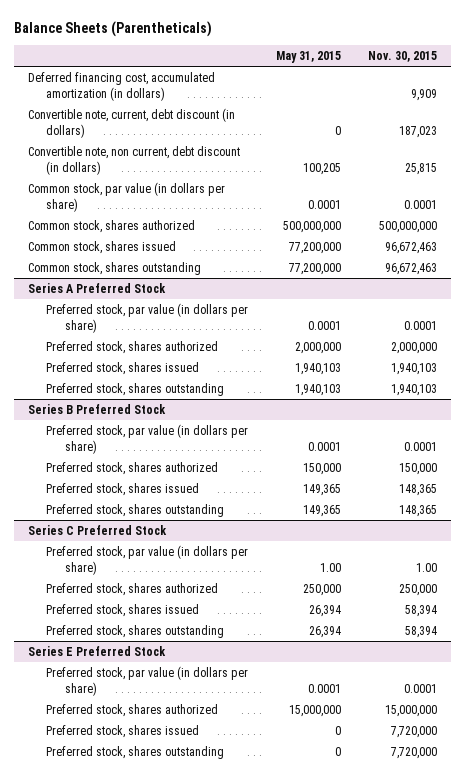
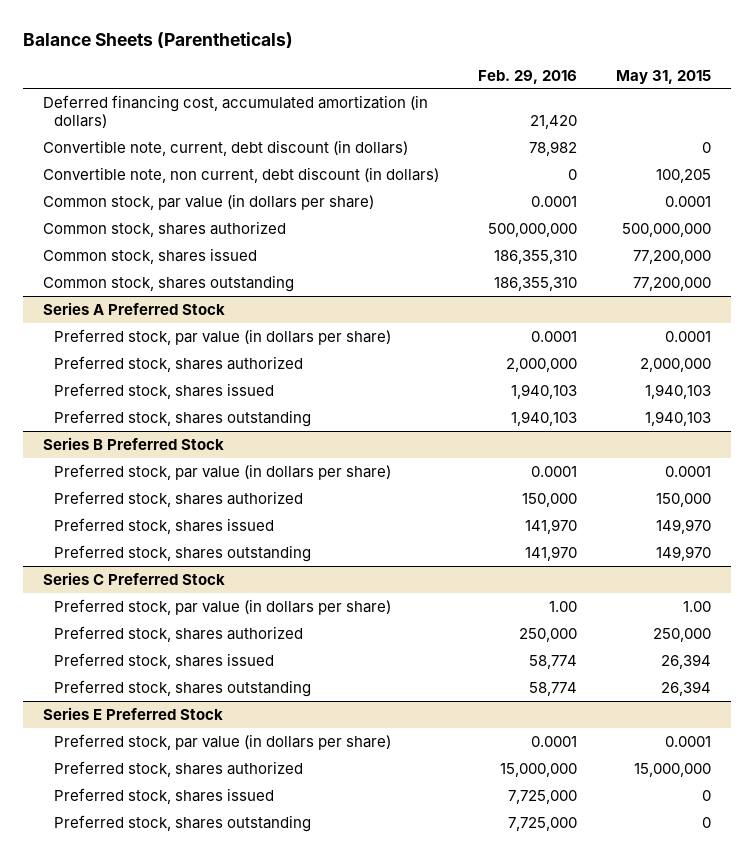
[368,51,438,63] Nov. 30, 2015 -> none
none -> [477,69,577,84] Feb. 29, 2016
[302,483,341,496] 149,365 -> [656,518,712,534] 149,970
[302,504,341,517] 149,365 -> [656,545,712,561] 149,970

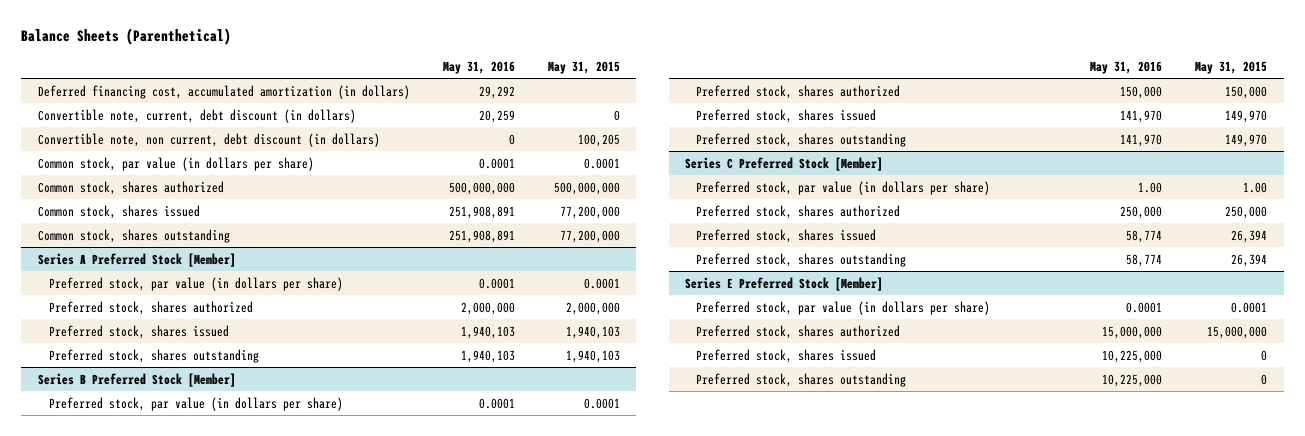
[22,32,293,49] Balance Sheets (Parentheticals) -> [21,28,232,46] Balance Sheets (Parenthetical)
[477,69,577,84] Feb. 29, 2016 -> none
none -> [442,60,515,74] May 31, 2016
[42,301,225,315] Series A Preferred Stock -> [37,252,236,267] Series A Preferred Stock [Member]
[42,436,224,450] Series B Preferred Stock -> [37,372,236,387] Series B Preferred Stock [Member]
[42,571,225,585] Series C Preferred Stock -> [685,156,884,171] Series C Preferred Stock [Member]
[42,706,223,720] Series E Preferred Stock -> [685,276,884,291] Series E Preferred Stock [Member]

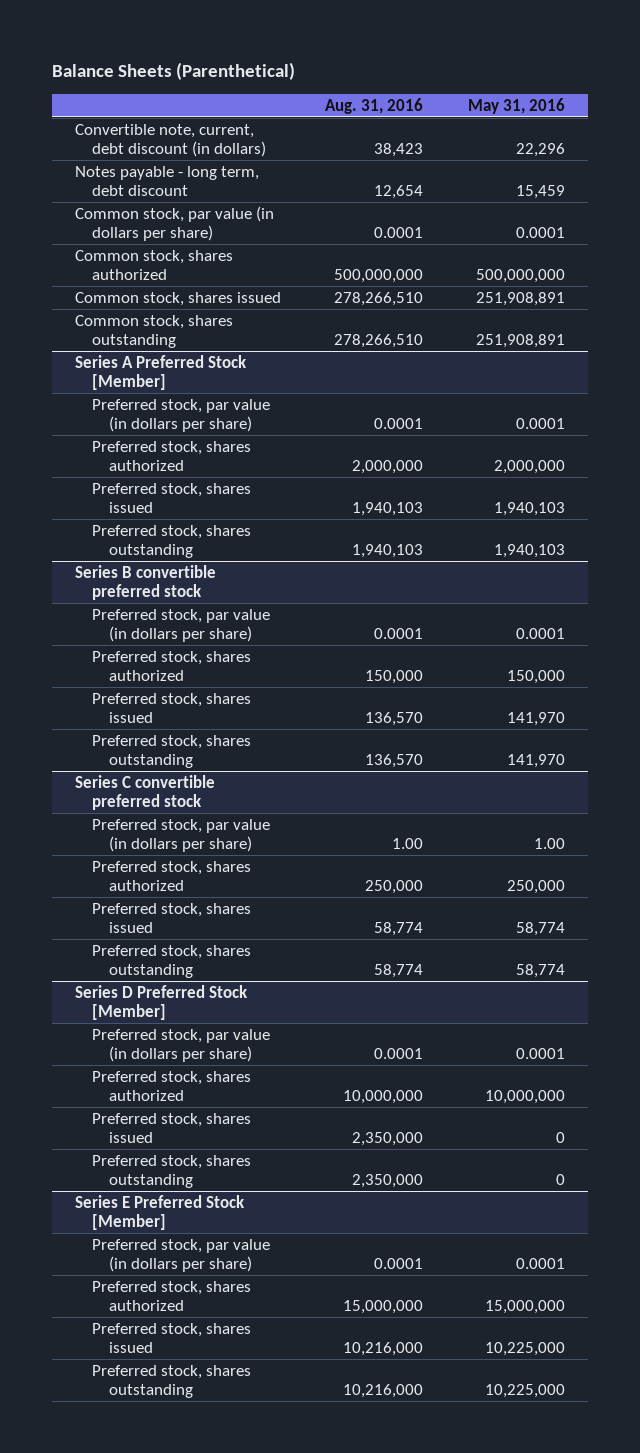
[547,60,620,74] May 31, 2015 -> none
none -> [325,97,424,114] Aug. 31, 2016
[37,84,410,99] Deferred financing cost, accumulated amortization (in dollars) -> none
[37,132,380,147] Convertible note, non current, debt discount (in dollars) -> none
[478,109,515,123] 20,259 -> [516,142,566,157] 22,296
none -> [74,165,259,196] Notes payable - long term, debt discount
[37,372,236,387] Series B Preferred Stock [Member] -> [74,564,216,600] Series B convertible preferred stock
[685,156,884,171] Series C Preferred Stock [Member] -> [74,774,215,810] Series C convertible preferred stock
none -> [74,984,248,1020] Series D Preferred Stock [Member]
none -> [91,1028,270,1062] Preferred stock, par value (in dollars per share)
none -> [91,1070,251,1101] Preferred stock, shares authorized
none -> [91,1112,251,1143] Preferred stock, shares issued
none -> [91,1154,251,1188] Preferred stock, shares outstanding

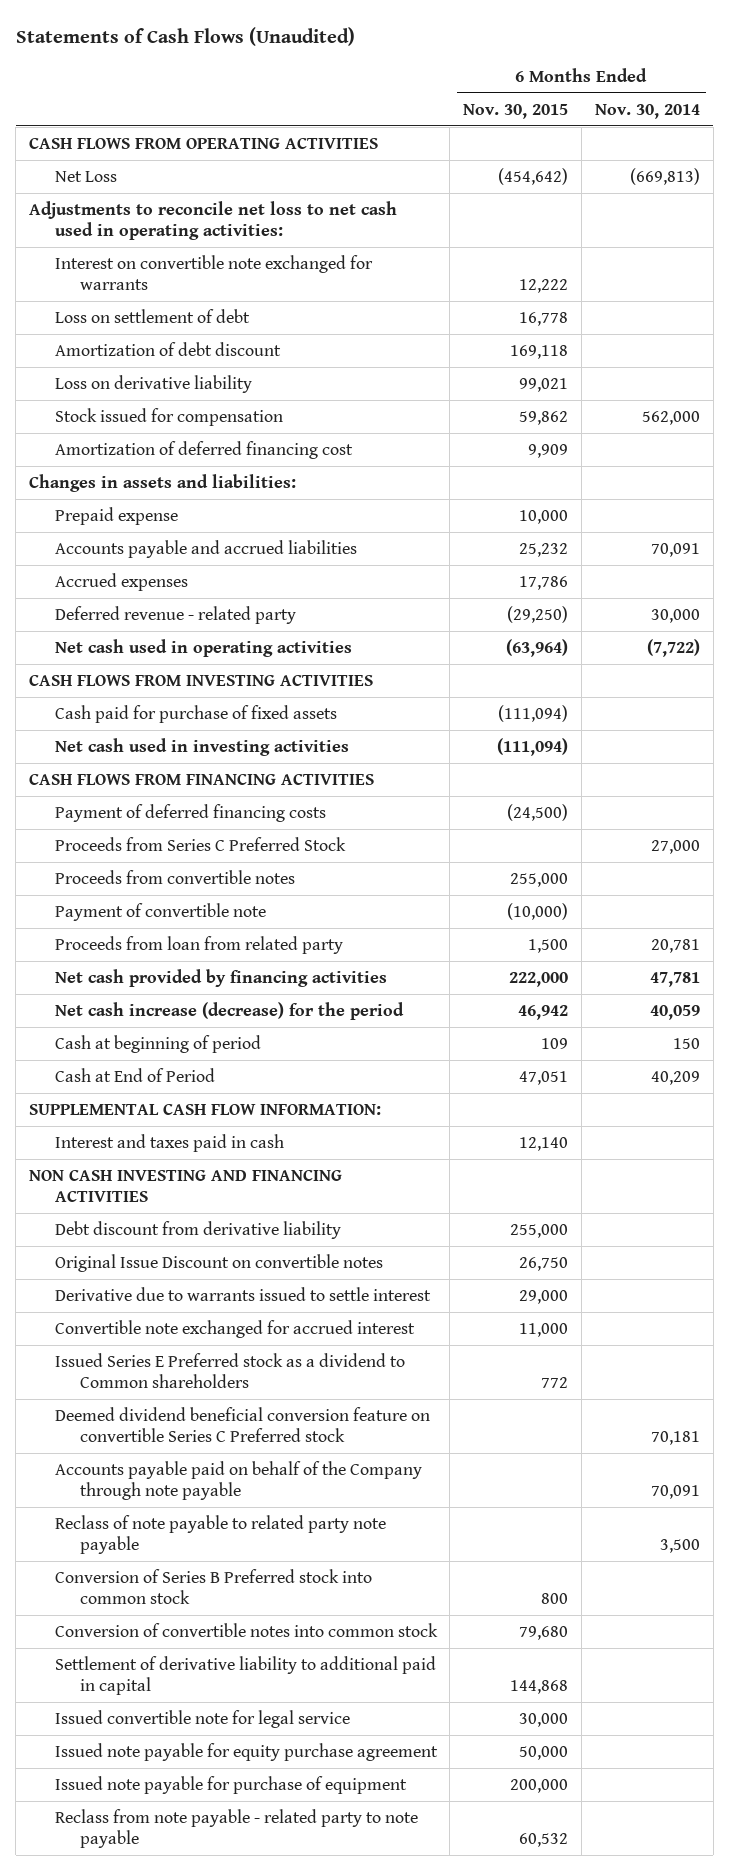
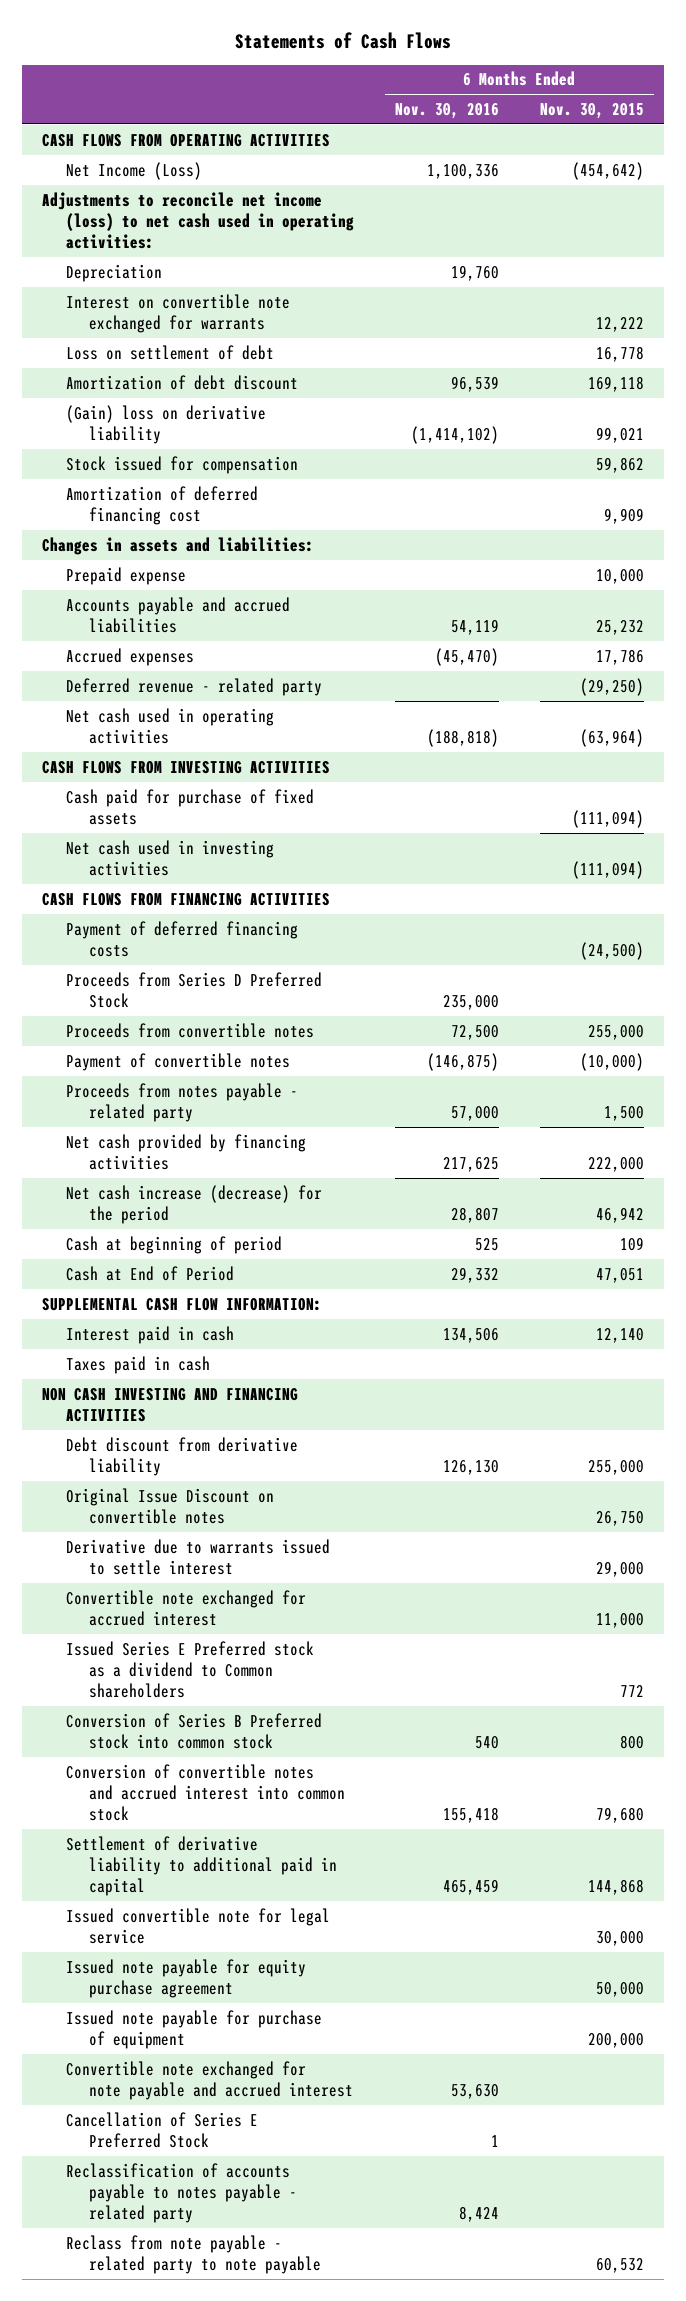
[15,26,355,46] Statements of Cash Flows (Unaudited) -> [234,31,451,49] Statements of Cash Flows
[594,103,700,119] Nov. 30, 2014 -> none
none -> [394,103,499,120] Nov. 30, 2016
[54,170,117,182] Net Loss -> [65,161,202,180] Net Income (Loss)
[28,200,397,241] Adjustments to reconcile net loss to net cash used in operating activities: -> [42,191,354,249] Adjustments to reconcile net income (loss) to net cash used in operating activities:
none -> [65,263,162,282] Depreciation
[54,374,252,393] Loss on derivative liability -> [65,404,266,444] (Gain) loss on derivative liability
[54,836,346,851] Proceeds from Series C Preferred Stock -> [65,971,322,1008] Proceeds from Series D Preferred Stock
[54,902,266,921] Payment of convertible note -> [65,1052,290,1071] Payment of convertible notes
[54,935,343,954] Proceeds from loan from related party -> [65,1082,298,1122] Proceeds from notes payable - related party
[54,1133,284,1152] Interest and taxes paid in cash -> [65,1325,234,1344] Interest paid in cash
none -> [65,1355,210,1374] Taxes paid in cash
[54,1406,430,1443] Deemed dividend beneficial conversion feature on convertible Series C Preferred stock -> none
[54,1460,422,1501] Accounts payable paid on behalf of the Company through note payable -> none
[54,1514,386,1555] Reclass of note payable to related party note payable -> none
[54,1622,438,1637] Conversion of convertible notes into common stock -> [65,1763,346,1821] Conversion of convertible notes and accrued interest into common stock
none -> [65,2060,354,2100] Convertible note exchanged for note payable and accrued interest
none -> [65,2111,258,2148] Cancellation of Series E Preferred Stock
none -> [65,2162,298,2223] Reclassification of accounts payable to notes payable - related party

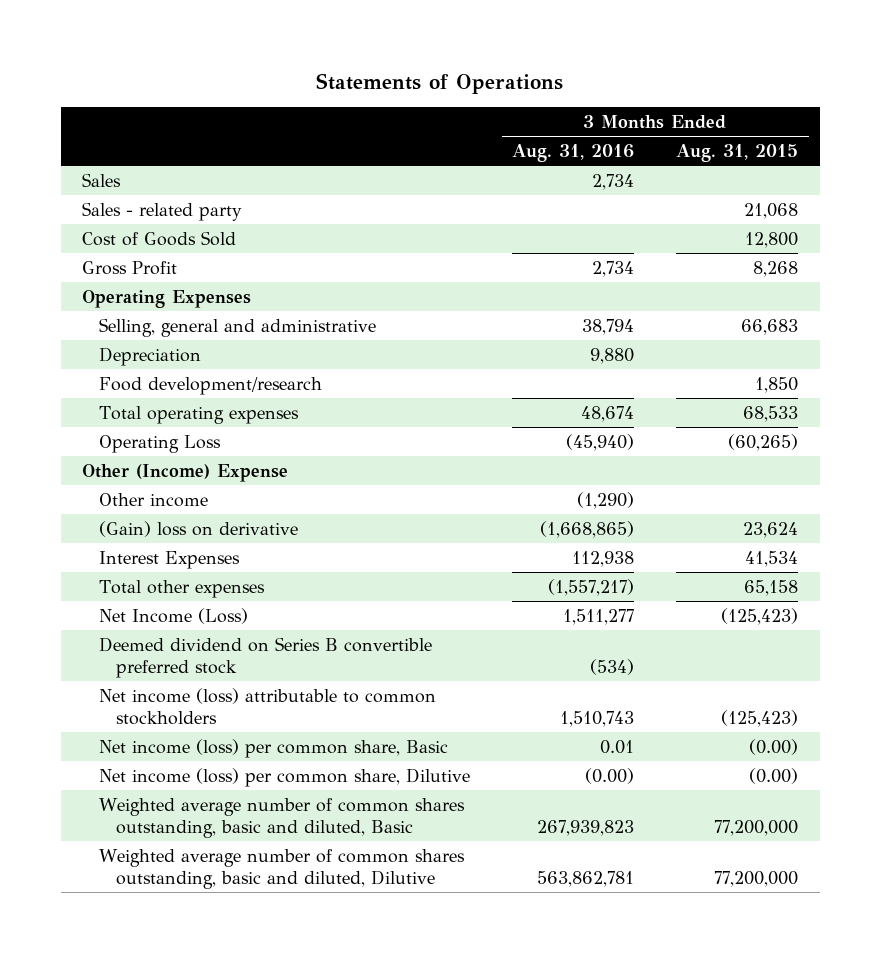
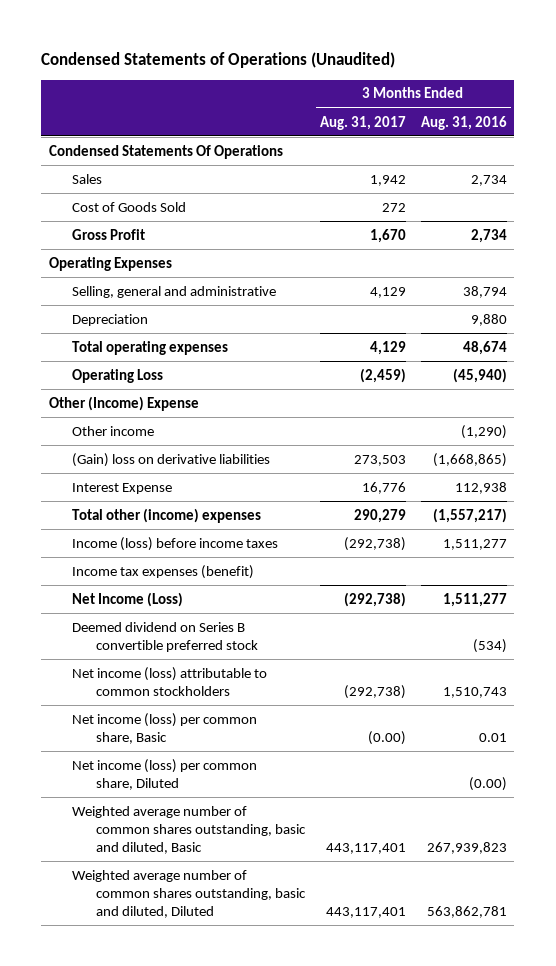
[316,73,564,95] Statements of Operations -> [41,51,396,68] Condensed Statements of Operations (Unaudited)
[676,143,799,162] Aug. 31, 2015 -> none
none -> [319,115,406,130] Aug. 31, 2017
none -> [48,144,283,159] Condensed Statements Of Operations
[82,201,243,221] Sales - related party -> none
[98,376,322,395] Food development/research -> none
[98,520,298,537] (Gain) loss on derivative -> [72,452,271,467] (Gain) loss on derivative liabilities
[98,550,240,569] Interest Expenses -> [72,482,173,494] Interest Expense
[98,579,265,598] Total other expenses -> [72,507,262,523] Total other (income) expenses
none -> [72,536,279,551] Income (loss) before income taxes
none -> [72,564,255,579] Income tax expenses (benefit)
[98,767,470,787] Net income (loss) per common share, Dilutive -> [72,758,258,790] Net income (loss) per common share, Diluted
[98,848,465,889] Weighted average number of common shares outstanding, basic and diluted, Dilutive -> [72,869,306,918] Weighted average number of common shares outstanding, basic and diluted, Diluted

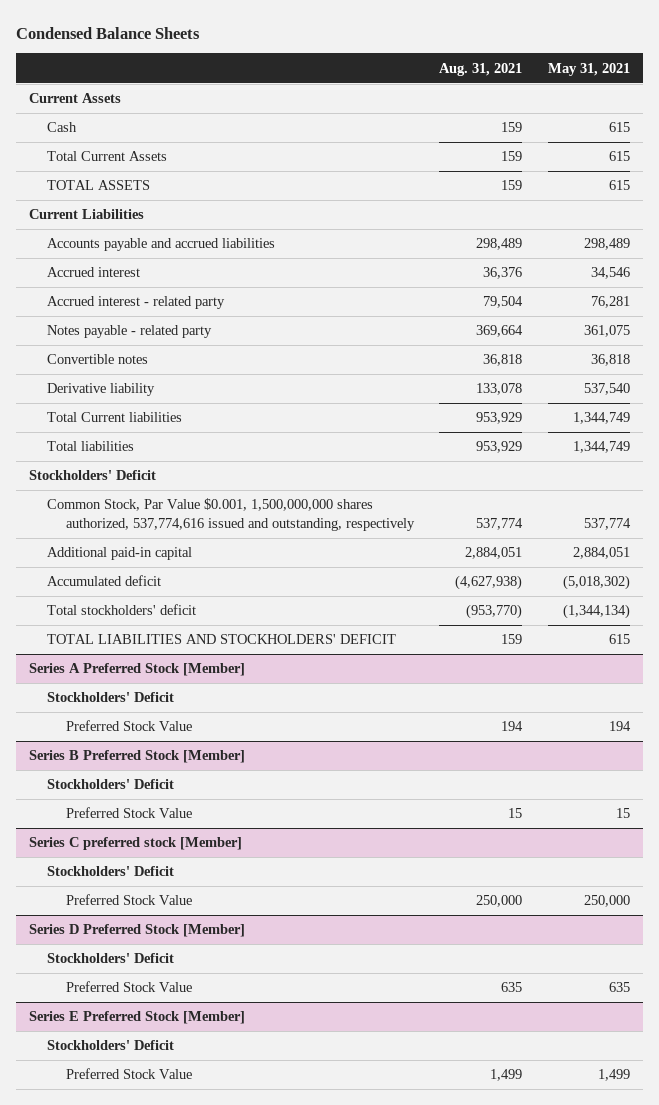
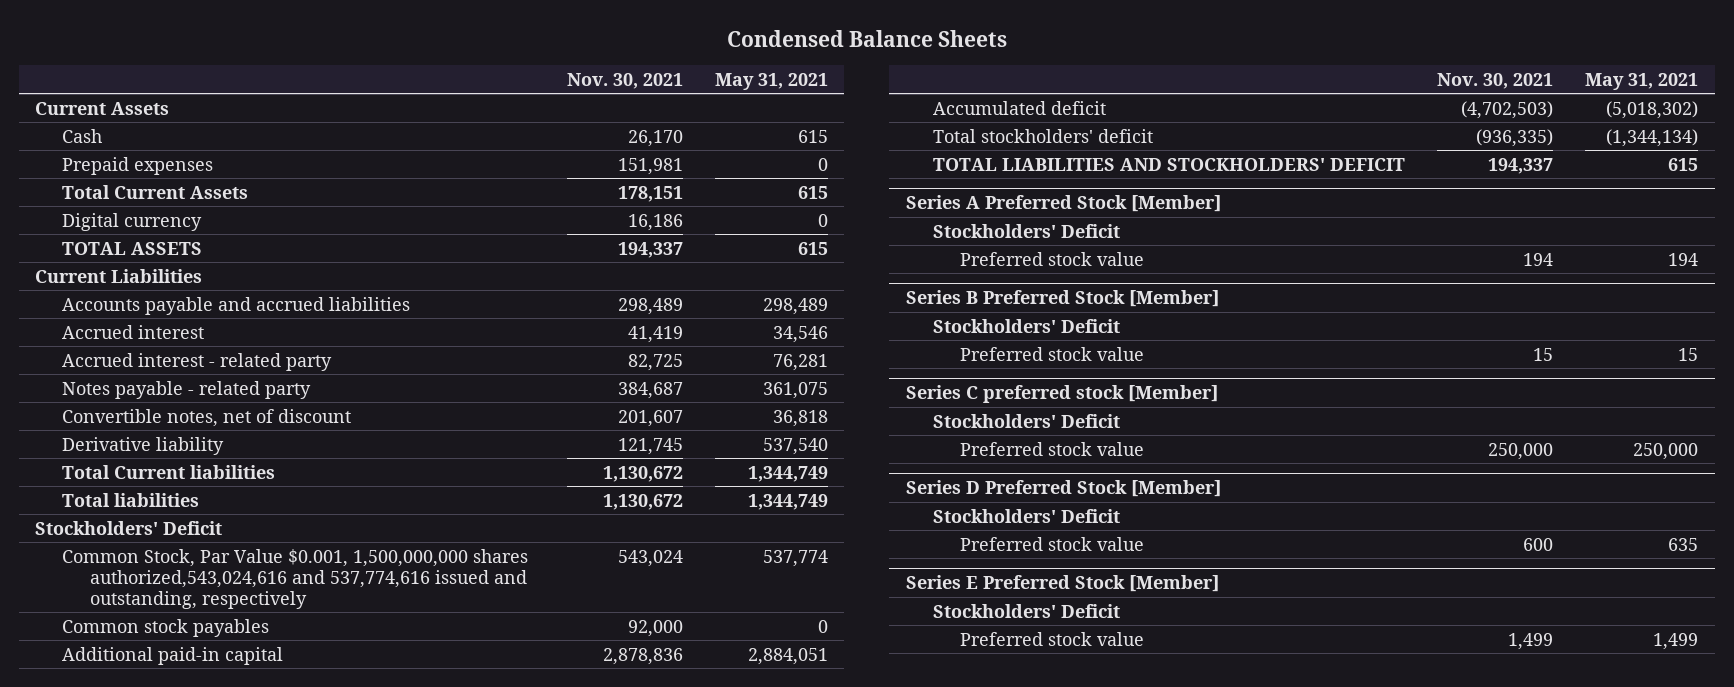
[439,62,523,76] Aug. 31, 2021 -> none
none -> [566,72,683,89] Nov. 30, 2021
none -> [62,156,214,175] Prepaid expenses
none -> [62,212,203,231] Digital currency
[47,354,149,365] Convertible notes -> [62,408,352,427] Convertible notes, net of discount
[47,498,415,532] Common Stock, Par Value $0.001, 1,500,000,000 shares authorized, 537,774,616 issued and outstanding, respectively -> [62,548,529,609] Common Stock, Par Value $0.001, 1,500,000,000 shares authorized,543,024,616 and 537,774,616 issued and outstanding, respectively
none -> [62,618,270,637] Common stock payables
[65,720,192,732] Preferred Stock Value -> [959,251,1144,266] Preferred stock value
[65,807,192,819] Preferred Stock Value -> [959,346,1144,361] Preferred stock value
[65,894,192,906] Preferred Stock Value -> [959,441,1144,456] Preferred stock value
[65,981,192,993] Preferred Stock Value -> [959,536,1144,551] Preferred stock value
[65,1068,192,1080] Preferred Stock Value -> [959,631,1144,646] Preferred stock value

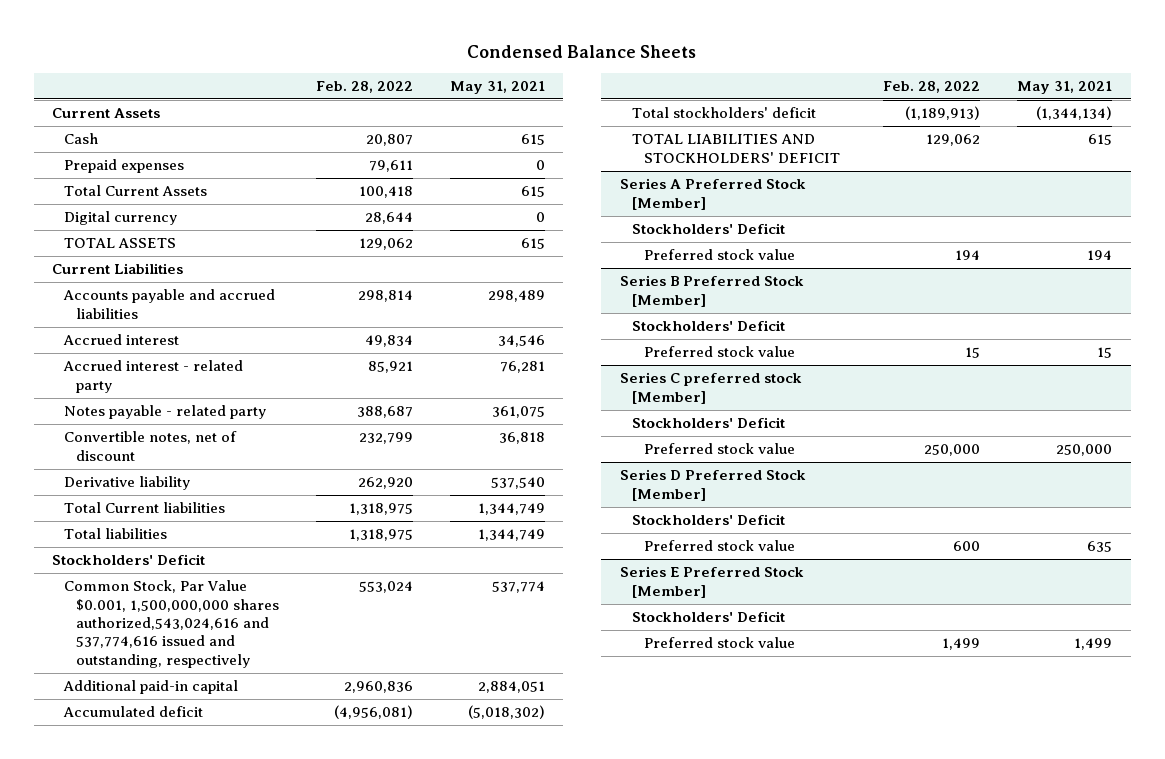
[566,72,683,89] Nov. 30, 2021 -> none
none -> [316,81,414,94] Feb. 28, 2022
[62,618,270,637] Common stock payables -> none

